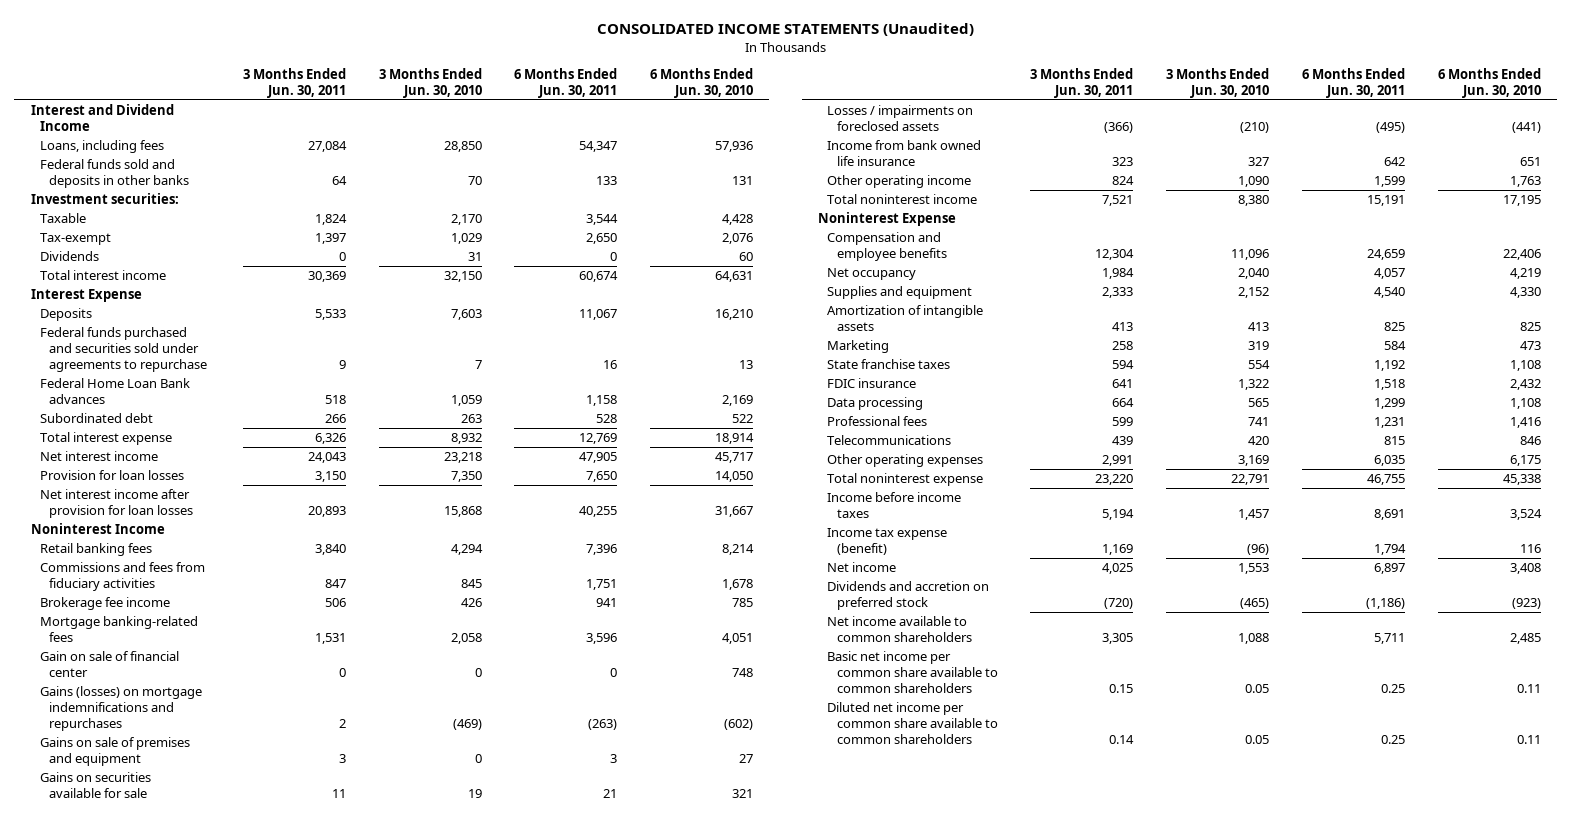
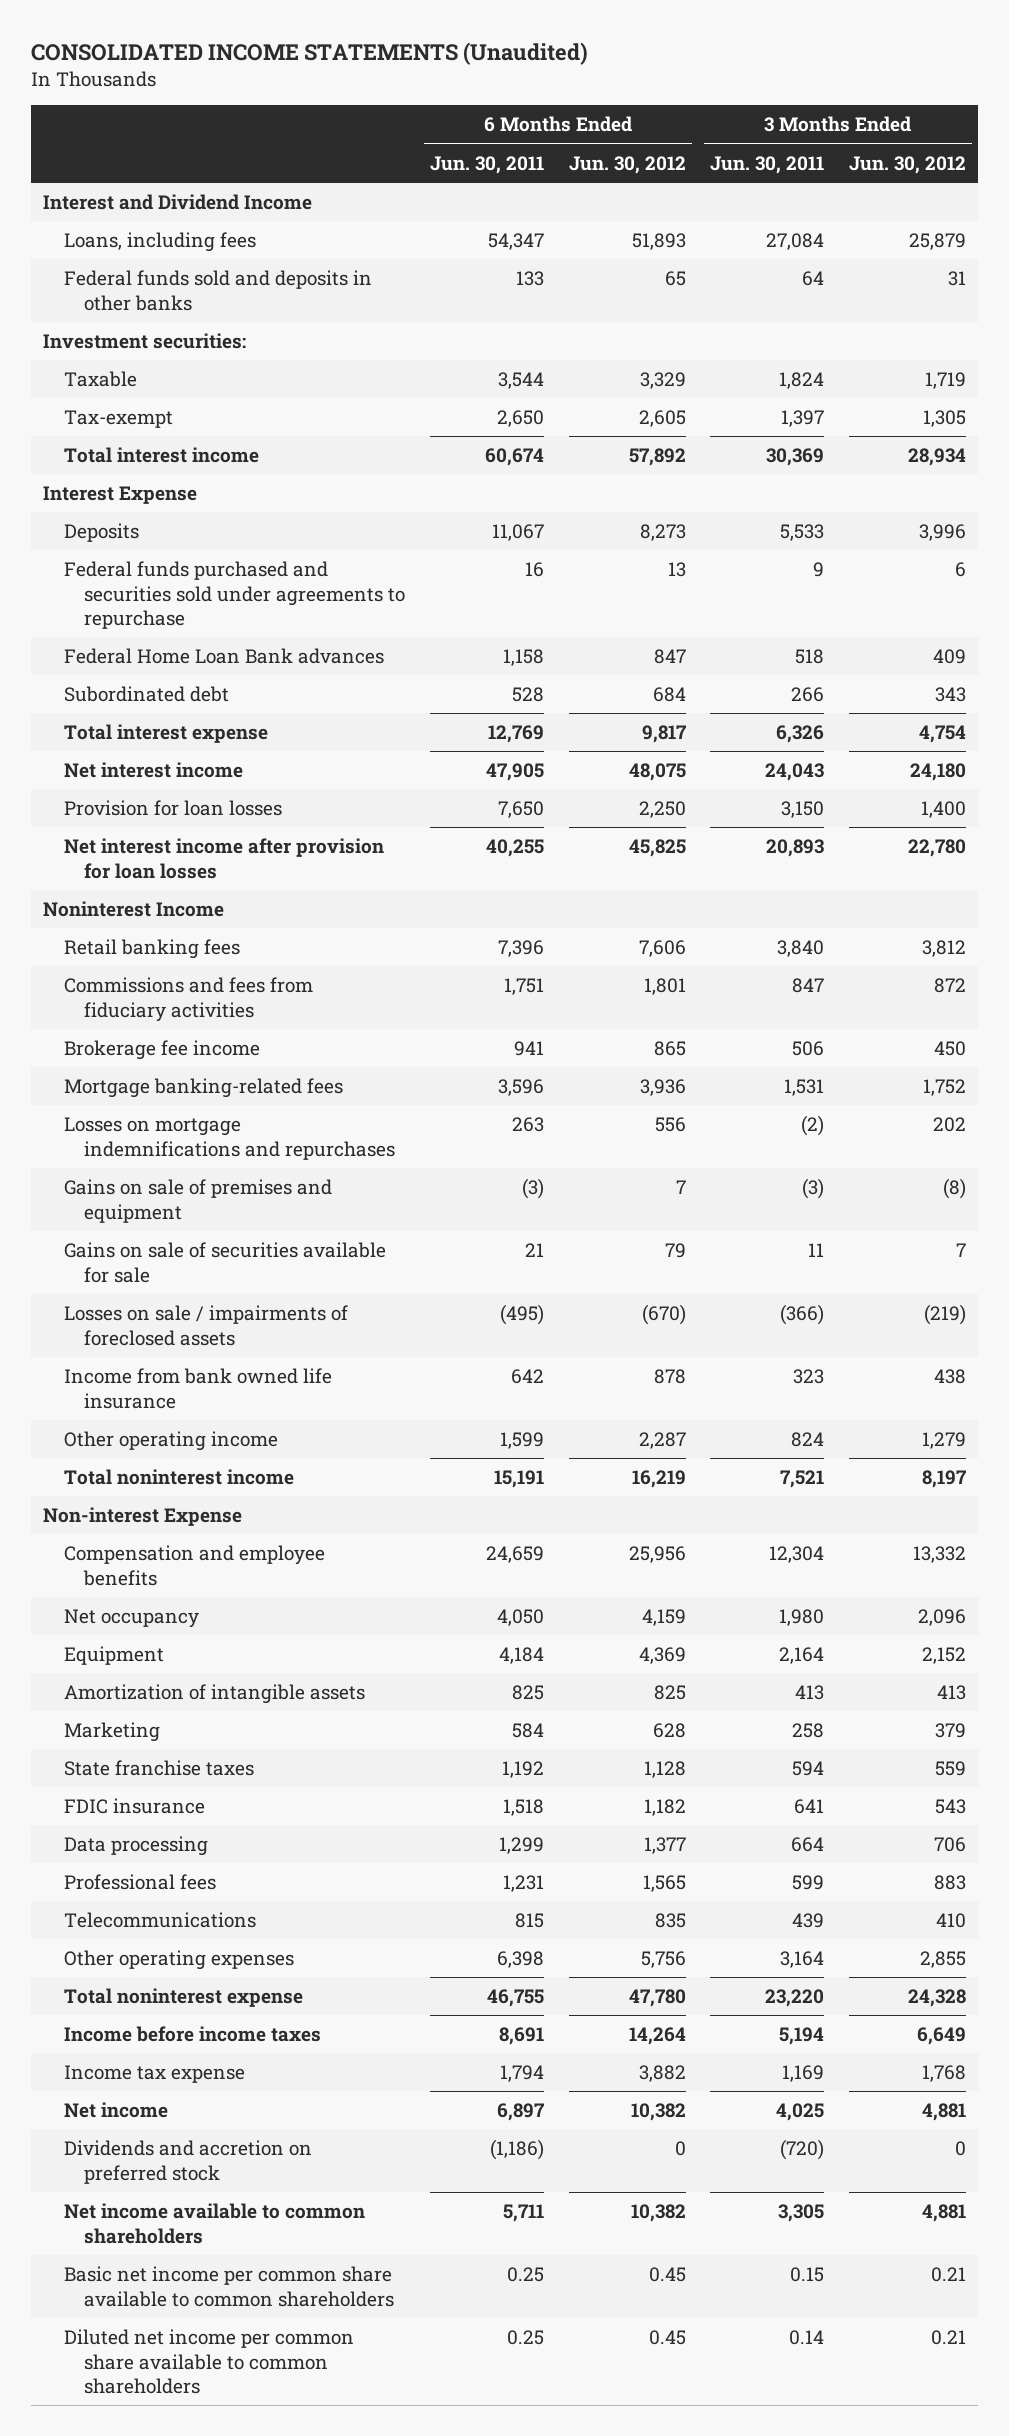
[378,68,482,98] 3 Months Ended Jun. 30, 2010 -> none
[650,68,754,98] 6 Months Ended Jun. 30, 2010 -> none
none -> [568,155,686,174] Jun. 30, 2012
none -> [848,155,966,174] Jun. 30, 2012
[39,251,99,262] Dividends -> none
[39,651,179,677] Gain on sale of financial center -> none
[39,686,202,731] Gains (losses) on mortgage indemnifications and repurchases -> [63,1117,396,1160] Losses on mortgage indemnifications and repurchases
[338,718,346,728] 2 -> [801,1115,825,1137] (2)
[588,718,618,730] (263) -> [511,1117,544,1133] 263
[338,753,346,763] 3 -> [802,1178,825,1200] (3)
[610,753,618,763] 3 -> [521,1178,544,1200] (3)
[39,772,151,798] Gains on securities available for sale -> [63,1242,386,1283] Gains on sale of securities available for sale
[827,105,974,131] Losses / impairments on foreclosed assets -> [63,1305,348,1346] Losses on sale / impairments of foreclosed assets
[818,212,957,227] Noninterest Expense -> [43,1507,243,1527] Non-interest Expense
[827,286,973,300] Supplies and equipment -> none
[1102,268,1135,280] 1,984 -> [779,1609,825,1627] 1,980
[1373,268,1405,280] 4,057 -> [496,1609,544,1627] 4,050
none -> [63,1646,164,1666] Equipment
[1102,455,1134,467] 2,991 -> [780,1951,825,1969] 3,164
[1373,455,1405,467] 6,035 -> [496,1951,544,1969] 6,398
[827,528,948,555] Income tax expense (benefit) -> [63,2065,245,2084] Income tax expense

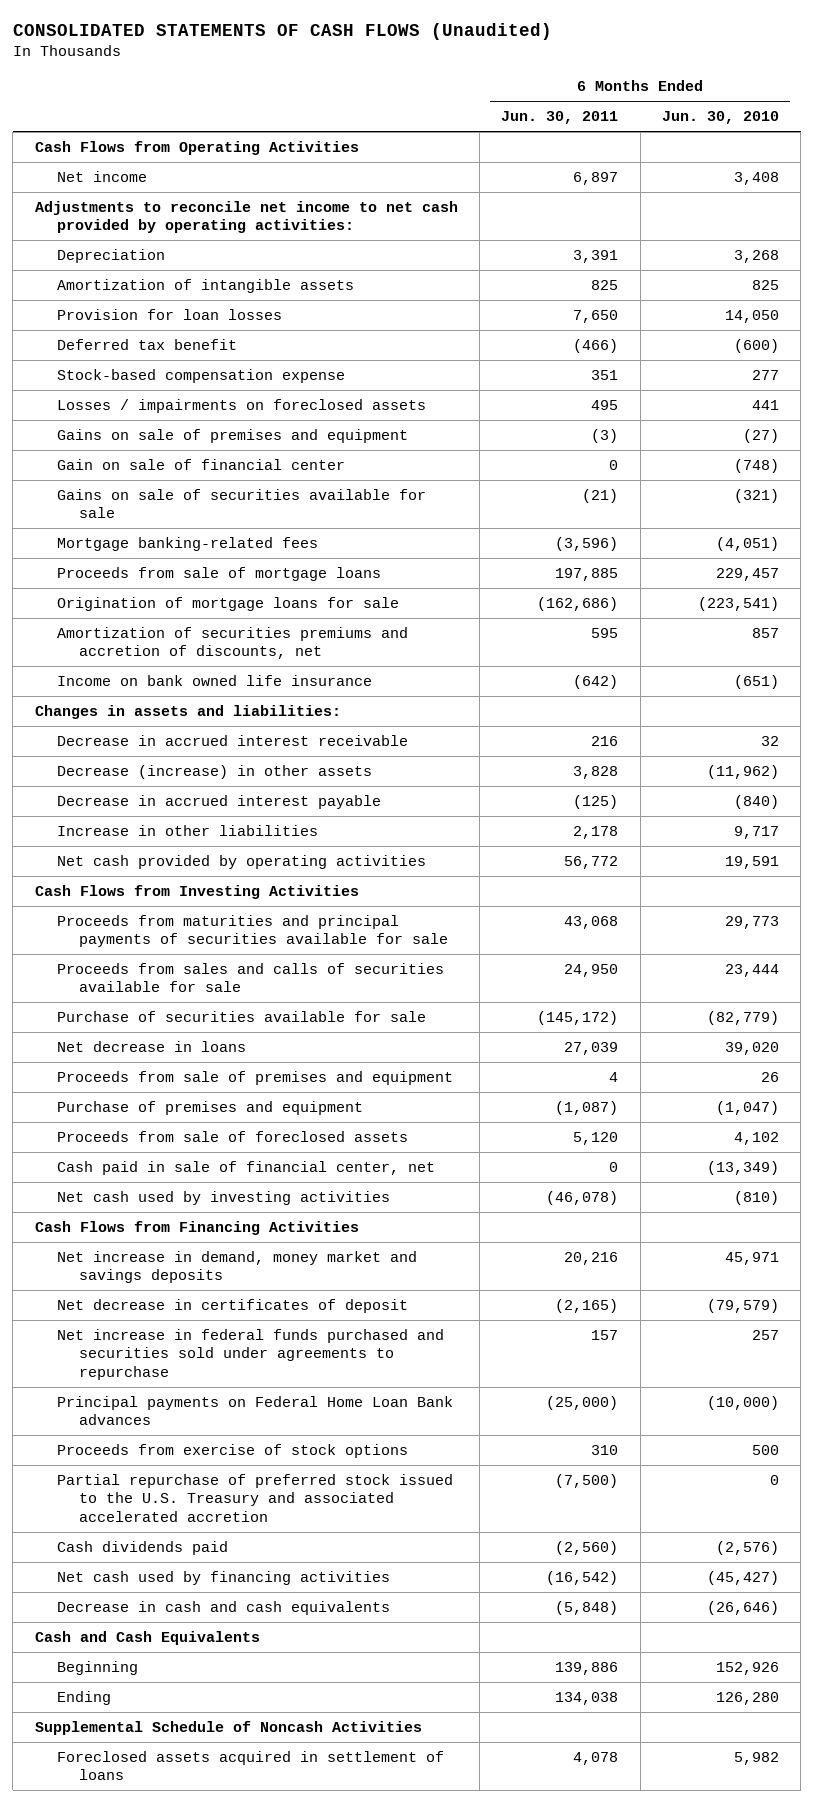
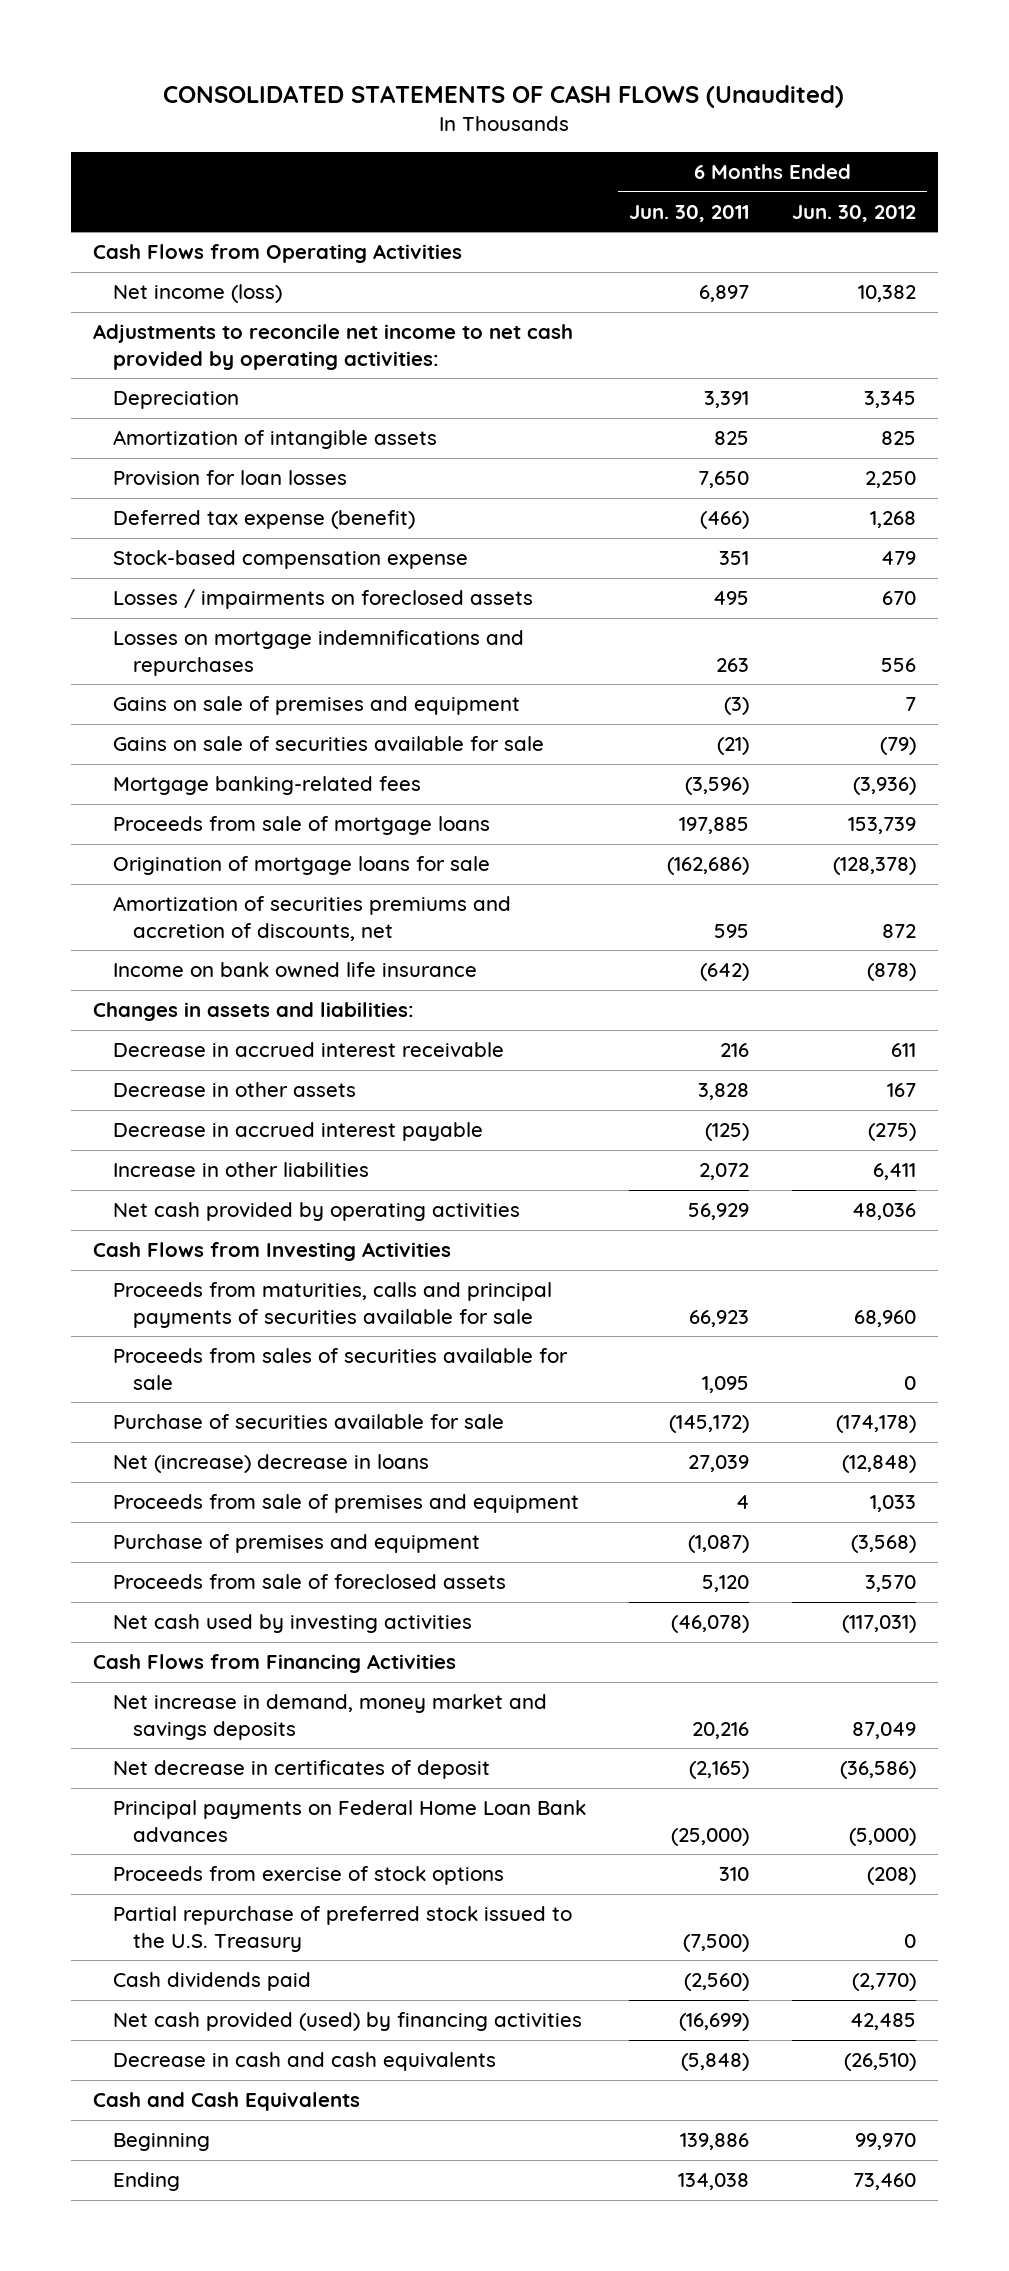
[661,111,779,125] Jun. 30, 2010 -> none
none -> [792,204,917,222] Jun. 30, 2012
[56,170,147,182] Net income -> [112,284,282,304] Net income (loss)
[56,338,237,350] Deferred tax benefit -> [112,510,415,530] Deferred tax expense (benefit)
none -> [112,630,524,676] Losses on mortgage indemnifications and repurchases
[56,458,345,470] Gain on sale of financial center -> none
[56,764,372,779] Decrease (increase) in other assets -> [112,1082,356,1098] Decrease in other assets
[573,825,619,839] 2,178 -> [698,1163,749,1181] 2,072
[564,855,619,869] 56,772 -> [687,1203,749,1221] 56,929
[56,914,448,948] Proceeds from maturities and principal payments of securities available for sale -> [112,1282,552,1328] Proceeds from maturities, calls and principal payments of securities available for sale
[564,915,619,929] 43,068 -> [688,1309,749,1327] 66,923
[56,962,444,993] Proceeds from sales and calls of securities available for sale -> [112,1348,568,1390] Proceeds from sales of securities available for sale
[564,963,619,977] 24,950 -> [701,1375,749,1393] 1,095
[56,1040,246,1052] Net decrease in loans -> [112,1454,429,1474] Net (increase) decrease in loans
[56,1160,435,1175] Cash paid in sale of financial center, net -> none
[56,1328,444,1380] Net increase in federal funds purchased and securities sold under agreements to repurchase -> none
[56,1473,453,1522] Partial repurchase of preferred stock issued to the U.S. Treasury and associated accelerated accretion -> [112,1906,572,1952] Partial repurchase of preferred stock issued to the U.S. Treasury
[56,1570,390,1585] Net cash used by financing activities -> [112,2012,582,2032] Net cash provided (used) by financing activities
[546,1570,619,1585] (16,542) -> [678,2013,749,2032] (16,699)
[34,1720,422,1735] Supplemental Schedule of Noncash Activities -> none
[56,1750,444,1781] Foreclosed assets acquired in settlement of loans -> none

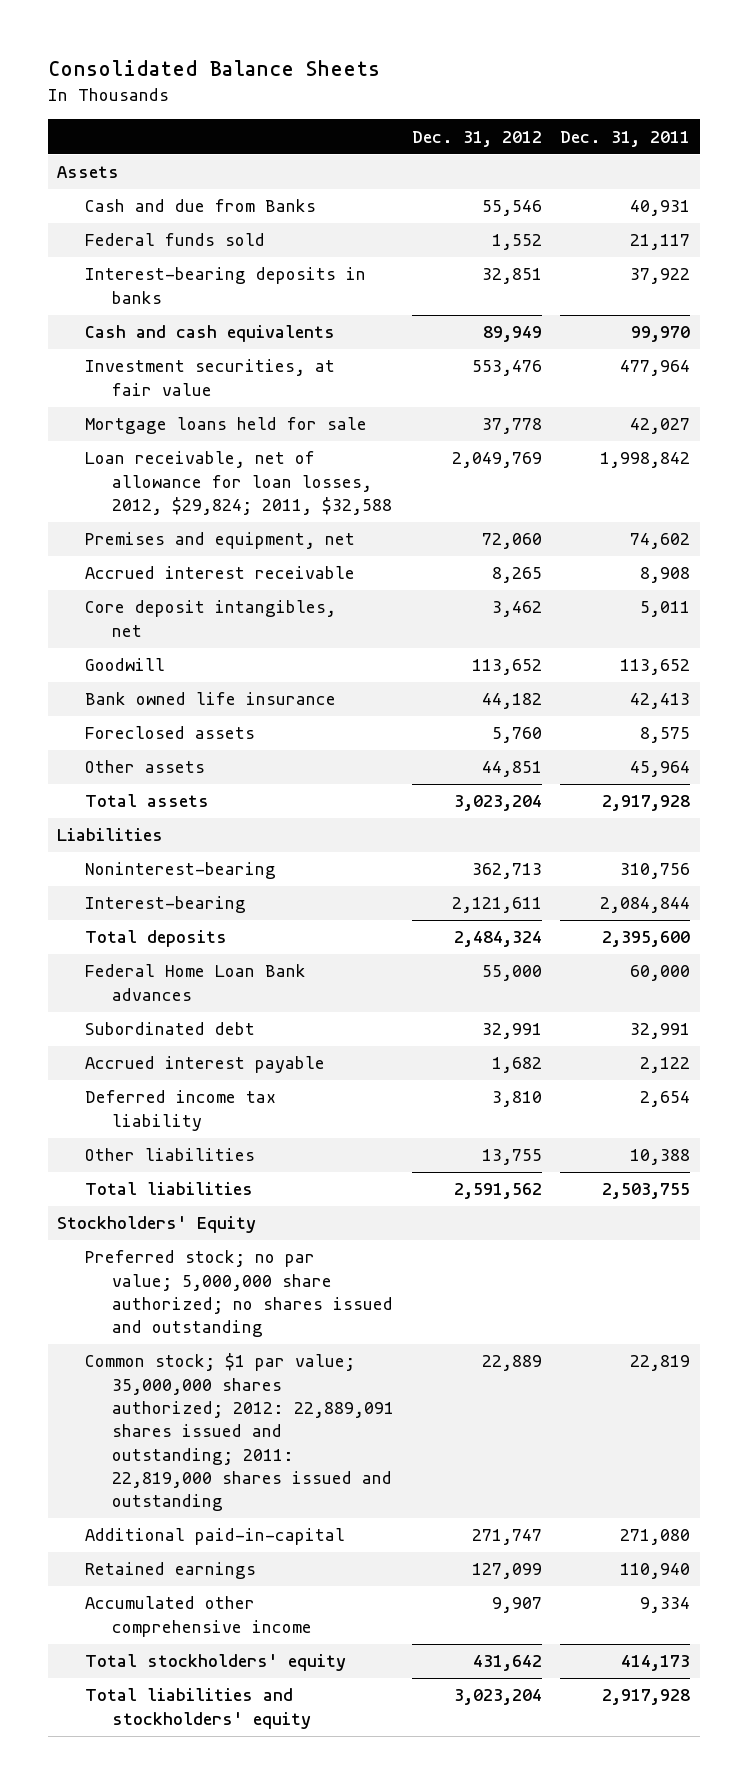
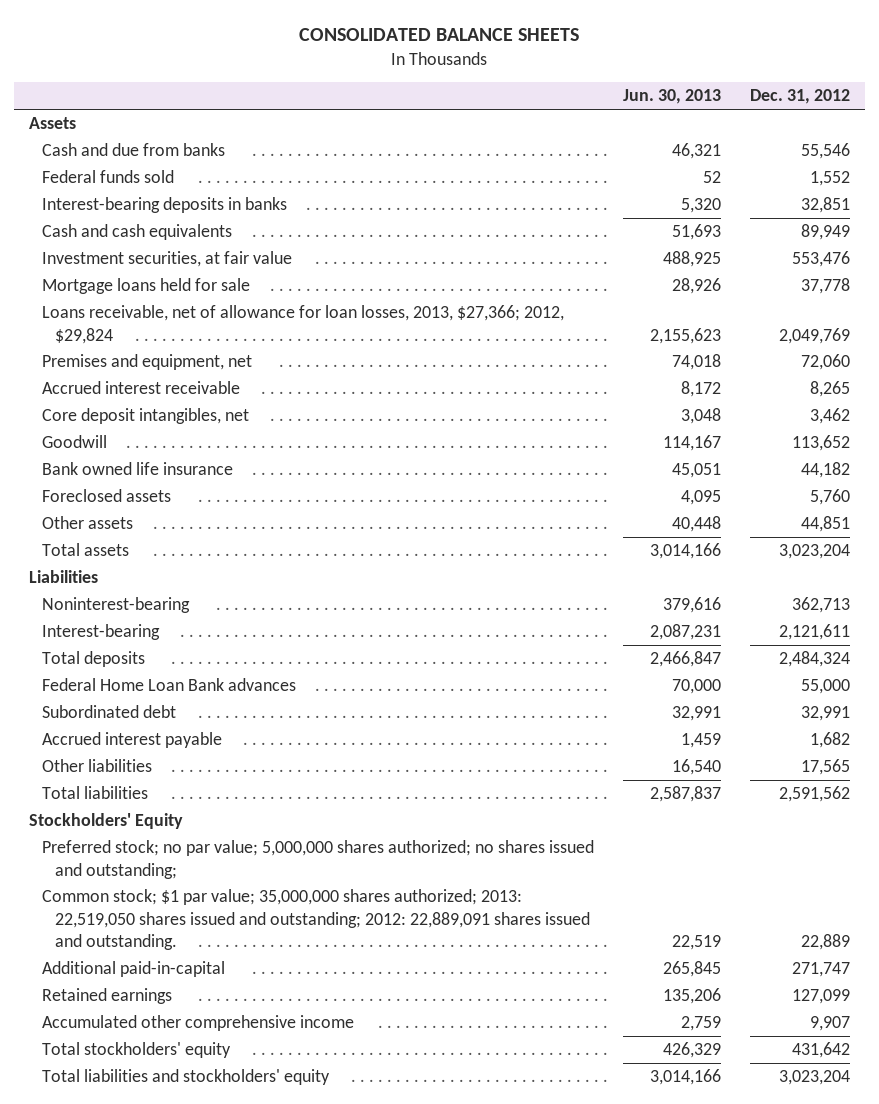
[48,60,381,77] Consolidated Balance Sheets -> [299,28,580,42] CONSOLIDATED BALANCE SHEETS
[560,130,691,147] Dec. 31, 2011 -> none
none -> [622,89,721,105] Jun. 30, 2013
[84,199,316,213] Cash and due from Banks -> [41,143,225,157] Cash and due from banks
[84,451,392,515] Loan receivable, net of allowance for loan losses, 2012, $29,824; 2011, $32,588 -> [41,305,564,344] Loans receivable, net of allowance for loan losses, 2013, $27,366; 2012, $29,824
[84,1090,276,1131] Deferred income tax liability -> none
[482,1149,543,1166] 13,755 -> [801,759,851,776] 17,565
[84,1250,393,1338] Preferred stock; no par value; 5,000,000 share authorized; no shares issued and outstanding -> [41,840,594,879] Preferred stock; no par value; 5,000,000 shares authorized; no shares issued and outstanding;
[84,1353,394,1512] Common stock; $1 par value; 35,000,000 shares authorized; 2012: 22,889,091 shares issued and outstanding; 2011: 22,819,000 shares issued and outstanding -> [41,889,590,950] Common stock; $1 par value; 35,000,000 shares authorized; 2013: 22,519,050 shares issued and outstanding; 2012: 22,889,091 shares issued and outstanding.

